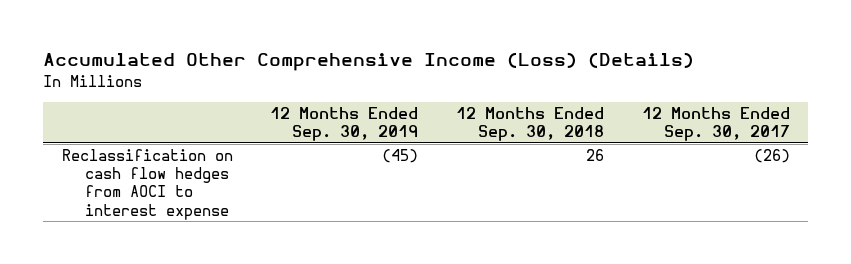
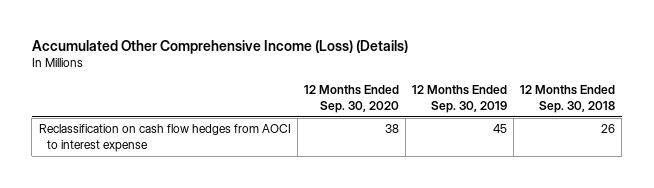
[641,106,790,141] 12 Months Ended Sep. 30, 2017 -> none
none -> [303,85,399,113] 12 Months Ended Sep. 30, 2020
[382,149,419,164] (45) -> [492,124,507,134] 45

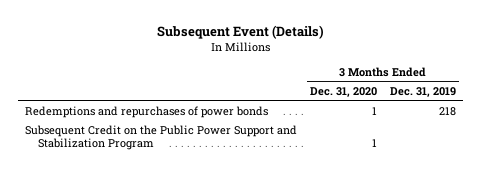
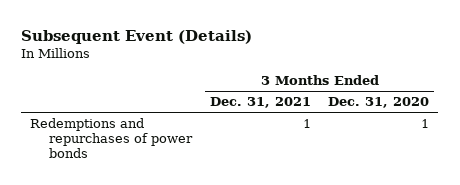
[390,86,457,97] Dec. 31, 2019 -> none
none -> [209,97,311,109] Dec. 31, 2021
[24,124,297,151] Subsequent Credit on the Public Power Support and Stabilization Program -> none

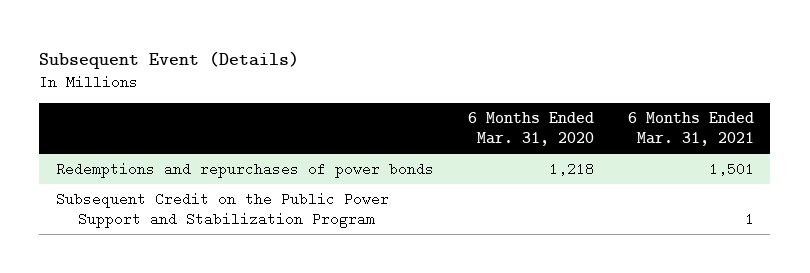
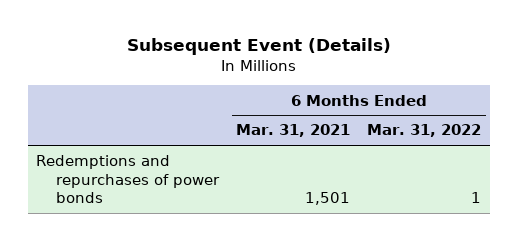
[467,112,594,146] 6 Months Ended Mar. 31, 2020 -> none
none -> [367,124,482,138] Mar. 31, 2022
[56,192,390,228] Subsequent Credit on the Public Power Support and Stabilization Program -> none

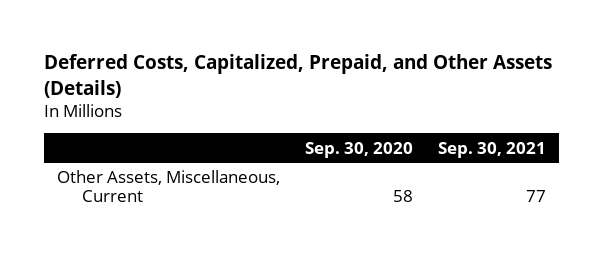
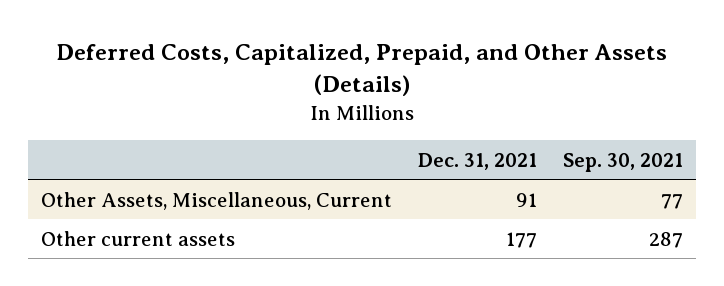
[304,141,413,158] Sep. 30, 2020 -> none
none -> [418,152,538,170] Dec. 31, 2021
none -> [41,230,236,246] Other current assets

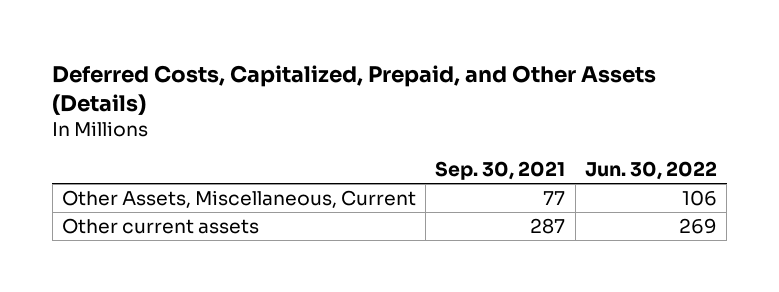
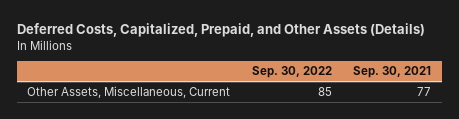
[584,160,717,180] Jun. 30, 2022 -> none
none -> [251,66,332,79] Sep. 30, 2022
[62,217,260,234] Other current assets -> none

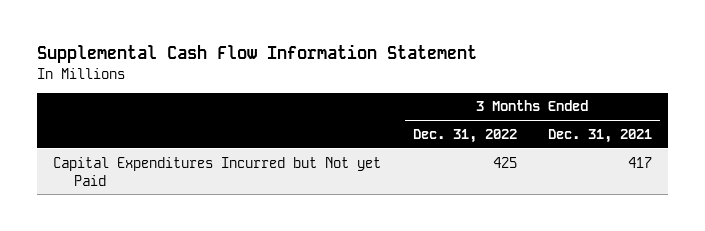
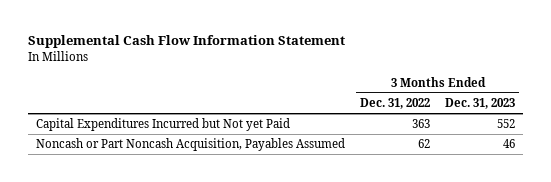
[547,128,652,143] Dec. 31, 2021 -> none
none -> [445,97,516,109] Dec. 31, 2023
[492,156,517,168] 425 -> [411,119,430,129] 363
none -> [35,138,345,152] Noncash or Part Noncash Acquisition, Payables Assumed

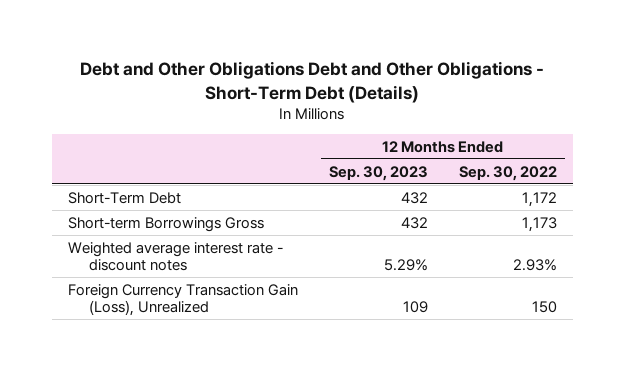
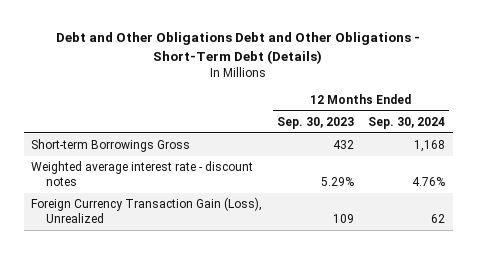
[459,165,558,181] Sep. 30, 2022 -> none
none -> [368,116,446,129] Sep. 30, 2024
[67,191,181,204] Short-Term Debt -> none

